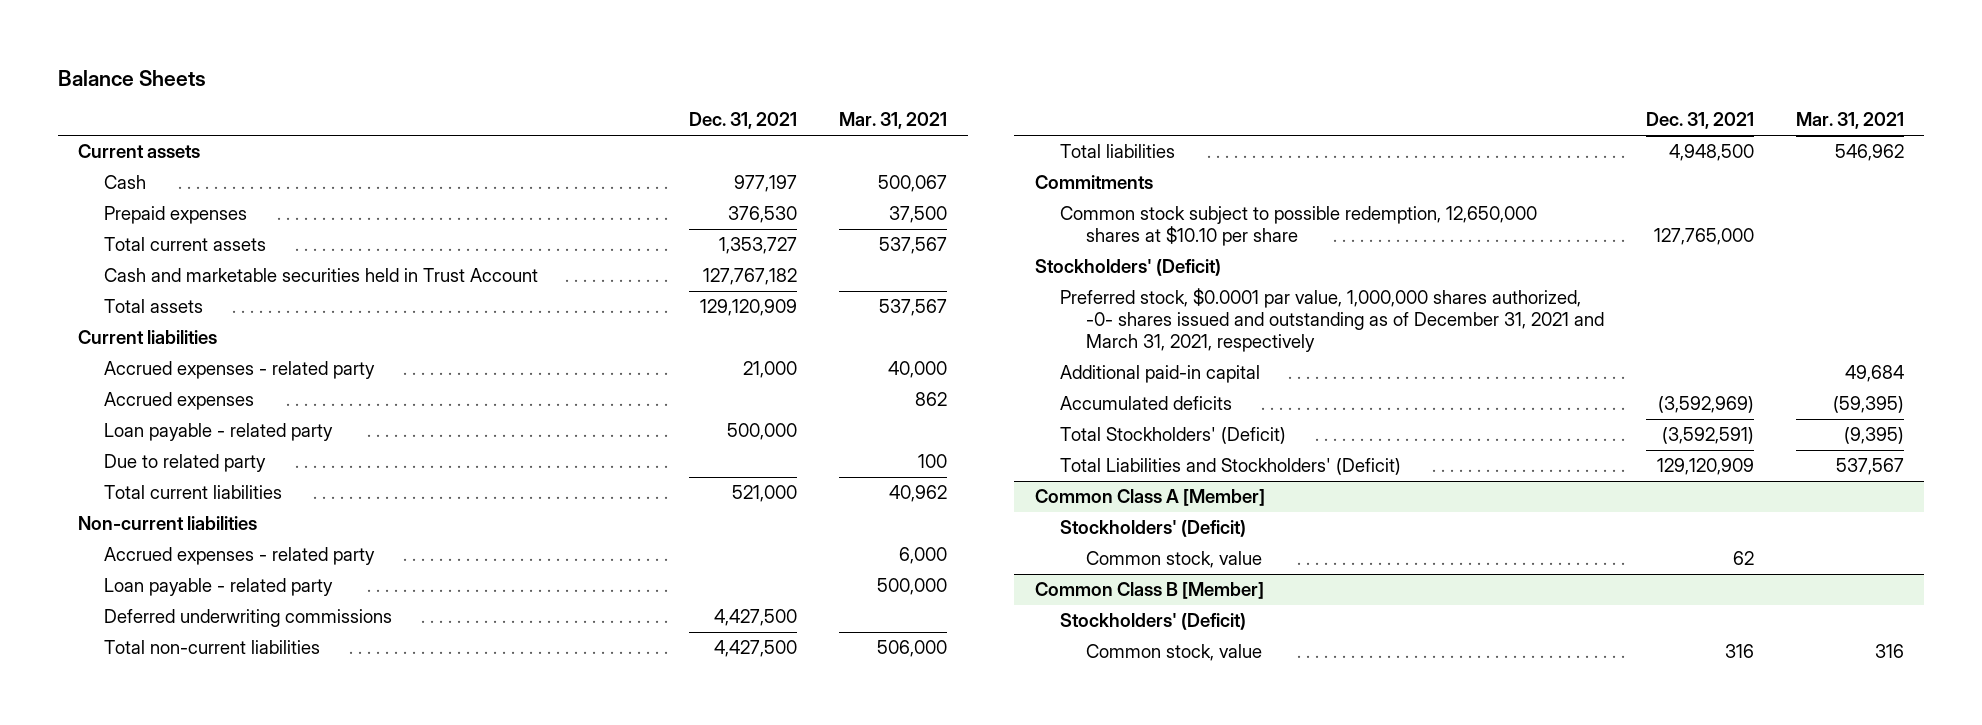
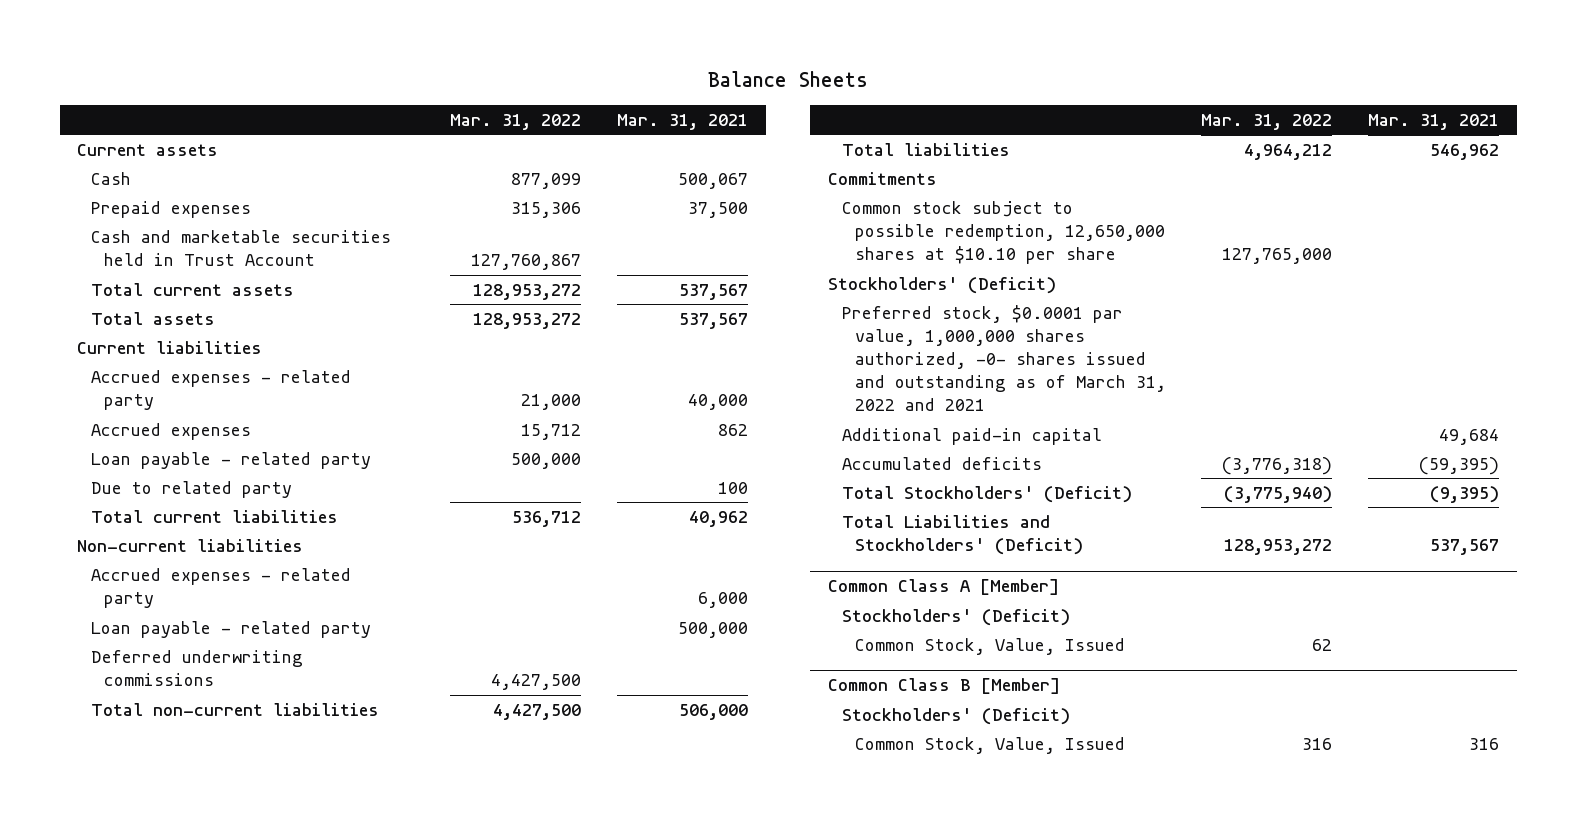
[689,112,798,130] Dec. 31, 2021 -> none
none -> [450,113,582,130] Mar. 31, 2022
[103,237,266,252] Total current assets -> [90,282,294,296] Total current assets
[1060,288,1604,352] Preferred stock, $0.0001 par value, 1,000,000 shares authorized, -0- shares issued and outstanding as of December 31, 2021 and March 31, 2021, respectively -> [841,304,1166,412] Preferred stock, $0.0001 par value, 1,000,000 shares authorized, -0- shares issued and outstanding as of March 31, 2022 and 2021
[1085,551,1262,569] Common stock, value -> [854,637,1125,655] Common Stock, Value, Issued
[1085,644,1262,662] Common stock, value -> [854,736,1125,754] Common Stock, Value, Issued

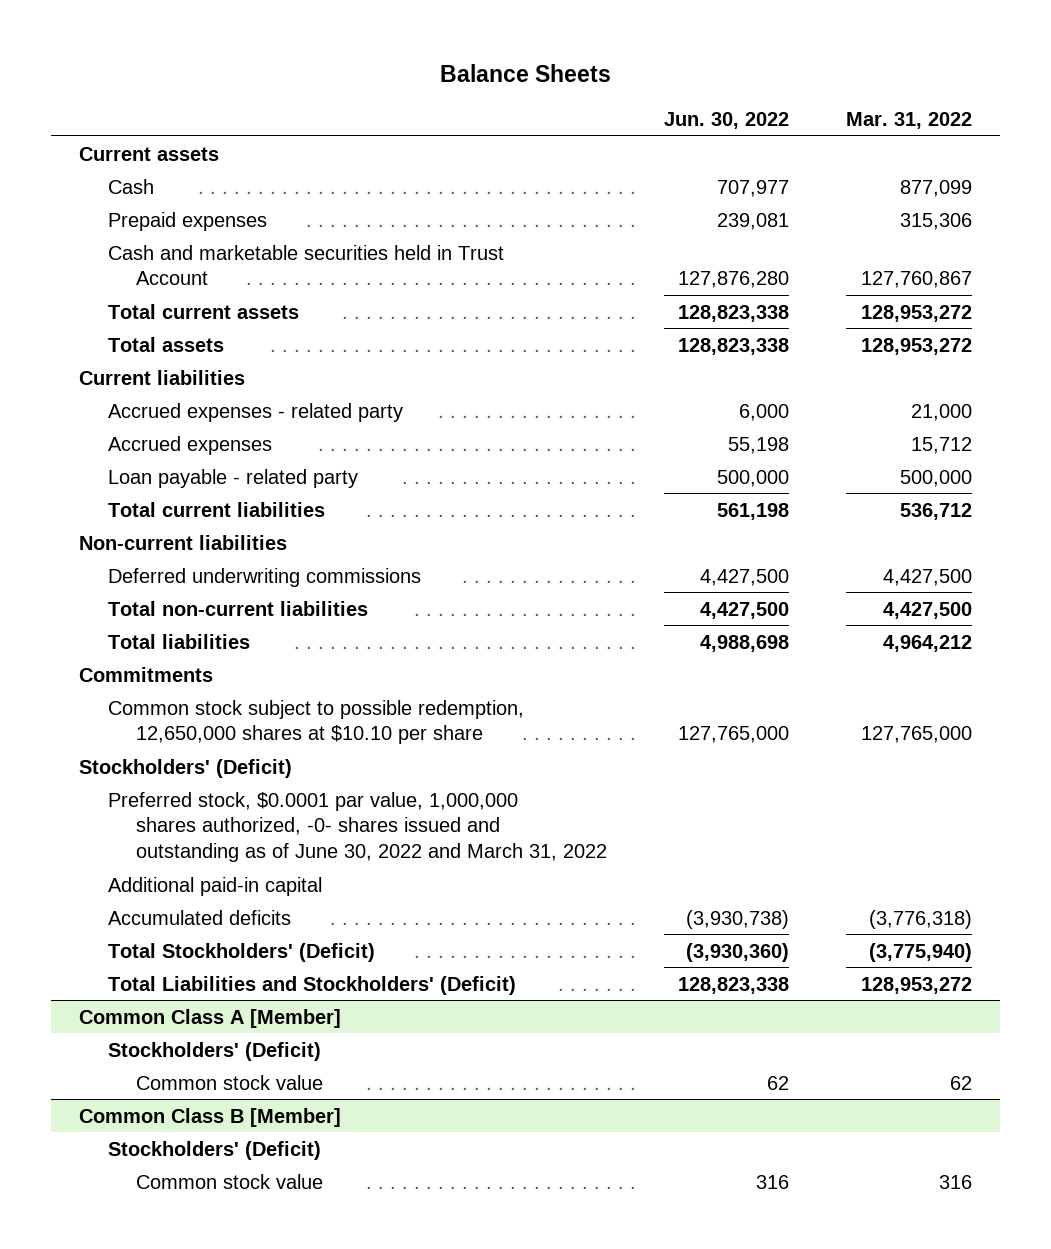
[617,113,749,130] Mar. 31, 2021 -> none
none -> [664,112,790,130] Jun. 30, 2022
[90,480,292,498] Due to related party -> none
[90,567,351,609] Accrued expenses - related party -> none
[90,620,371,638] Loan payable - related party -> none
[841,304,1166,412] Preferred stock, $0.0001 par value, 1,000,000 shares authorized, -0- shares issued and outstanding as of March 31, 2022 and 2021 -> [107,791,608,863] Preferred stock, $0.0001 par value, 1,000,000 shares authorized, -0- shares issued and outstanding as of June 30, 2022 and March 31, 2022
[854,637,1125,655] Common Stock, Value, Issued -> [136,1074,324,1090] Common stock value
[854,736,1125,754] Common Stock, Value, Issued -> [136,1173,324,1189] Common stock value

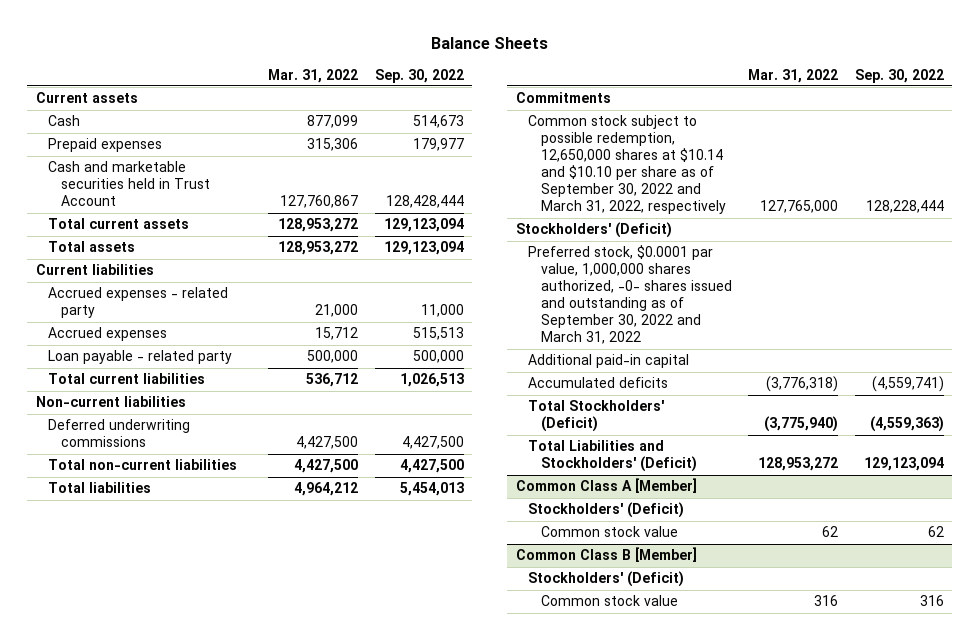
[664,112,790,130] Jun. 30, 2022 -> none
none -> [374,68,464,83] Sep. 30, 2022
[107,699,524,745] Common stock subject to possible redemption, 12,650,000 shares at $10.10 per share -> [528,115,726,215] Common stock subject to possible redemption, 12,650,000 shares at $10.14 and $10.10 per share as of September 30, 2022 and March 31, 2022, respectively
[107,791,608,863] Preferred stock, $0.0001 par value, 1,000,000 shares authorized, -0- shares issued and outstanding as of June 30, 2022 and March 31, 2022 -> [528,245,732,345] Preferred stock, $0.0001 par value, 1,000,000 shares authorized, -0- shares issued and outstanding as of September 30, 2022 and March 31, 2022

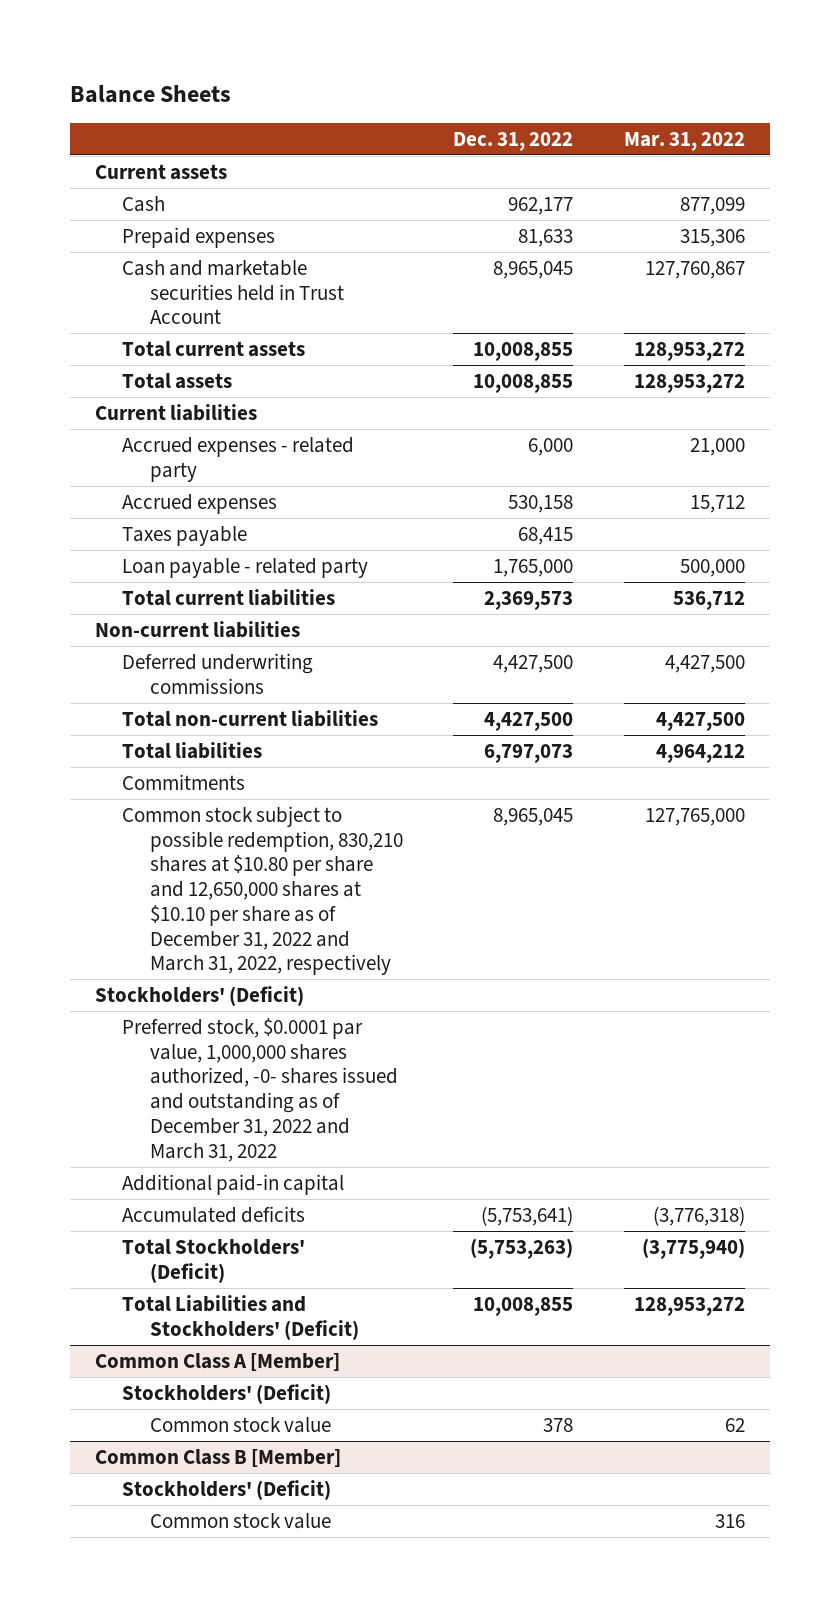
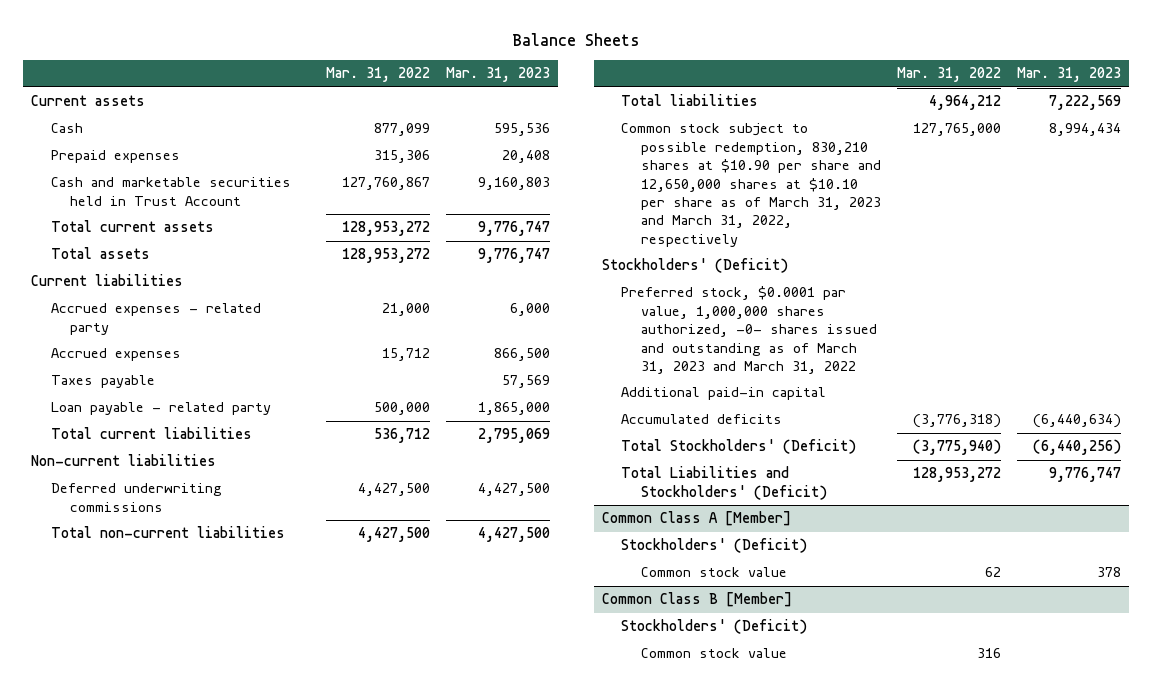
[453,131,574,151] Dec. 31, 2022 -> none
none -> [445,67,550,83] Mar. 31, 2023
[122,773,246,790] Commitments -> none
[122,805,403,976] Common stock subject to possible redemption, 830,210 shares at $10.80 per share and 12,650,000 shares at $10.10 per share as of December 31, 2022 and March 31, 2022, respectively -> [621,123,881,247] Common stock subject to possible redemption, 830,210 shares at $10.90 per share and 12,650,000 shares at $10.10 per share as of March 31, 2023 and March 31, 2022, respectively
[122,1017,398,1162] Preferred stock, $0.0001 par value, 1,000,000 shares authorized, -0- shares issued and outstanding as of December 31, 2022 and March 31, 2022 -> [621,286,877,374] Preferred stock, $0.0001 par value, 1,000,000 shares authorized, -0- shares issued and outstanding as of March 31, 2023 and March 31, 2022

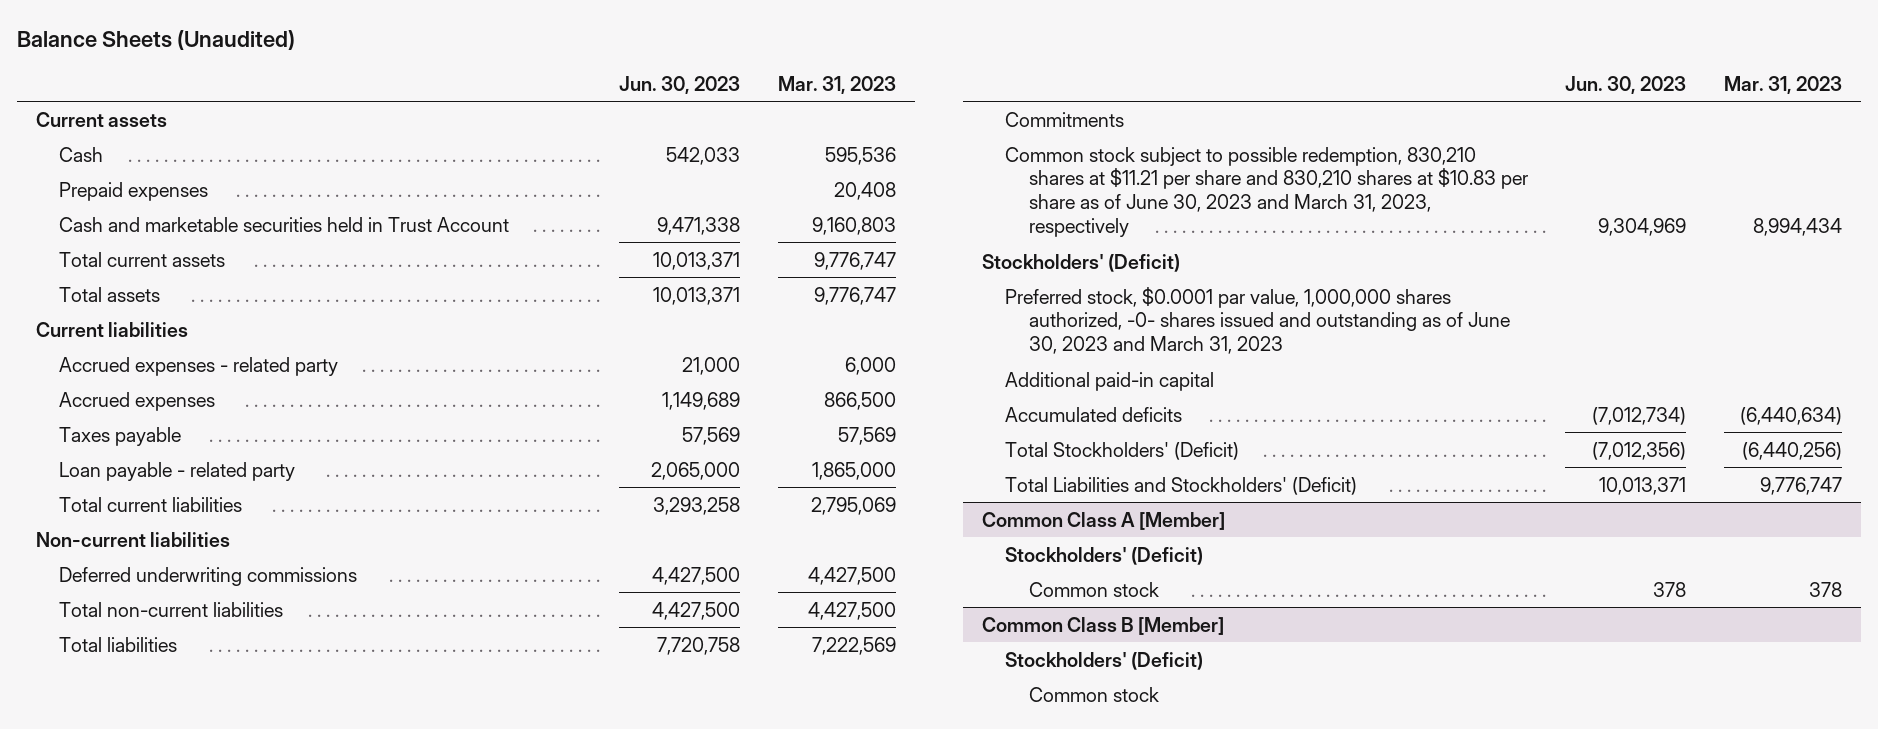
[511,32,640,46] Balance Sheets -> [17,30,296,51] Balance Sheets (Unaudited)
[325,67,430,83] Mar. 31, 2022 -> none
none -> [619,75,741,94] Jun. 30, 2023
none -> [1005,111,1125,127] Commitments
[621,123,881,247] Common stock subject to possible redemption, 830,210 shares at $10.90 per share and 12,650,000 shares at $10.10 per share as of March 31, 2023 and March 31, 2022, respectively -> [1005,146,1528,238] Common stock subject to possible redemption, 830,210 shares at $11.21 per share and 830,210 shares at $10.83 per share as of June 30, 2023 and March 31, 2023, respectively
[621,286,877,374] Preferred stock, $0.0001 par value, 1,000,000 shares authorized, -0- shares issued and outstanding as of March 31, 2023 and March 31, 2022 -> [1005,286,1510,355] Preferred stock, $0.0001 par value, 1,000,000 shares authorized, -0- shares issued and outstanding as of June 30, 2023 and March 31, 2023
[640,567,787,578] Common stock value -> [1028,581,1159,597] Common stock
[640,648,787,659] Common stock value -> [1028,686,1159,702] Common stock

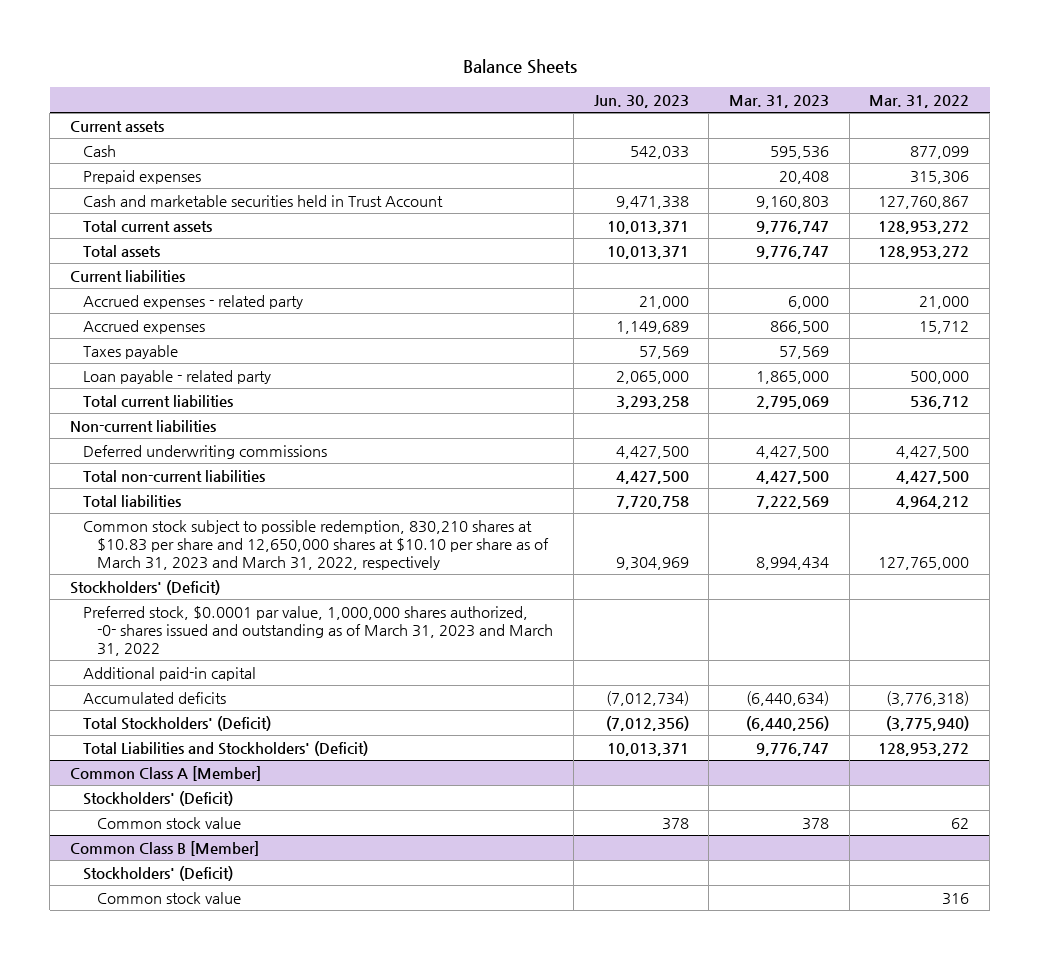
[17,30,296,51] Balance Sheets (Unaudited) -> [462,59,577,75] Balance Sheets
none -> [869,94,970,108] Mar. 31, 2022
[1005,111,1125,127] Commitments -> none
[1005,146,1528,238] Common stock subject to possible redemption, 830,210 shares at $11.21 per share and 830,210 shares at $10.83 per share as of June 30, 2023 and March 31, 2023, respectively -> [83,519,550,570] Common stock subject to possible redemption, 830,210 shares at $10.83 per share and 12,650,000 shares at $10.10 per share as of March 31, 2023 and March 31, 2022, respectively
[1005,286,1510,355] Preferred stock, $0.0001 par value, 1,000,000 shares authorized, -0- shares issued and outstanding as of June 30, 2023 and March 31, 2023 -> [83,605,554,656] Preferred stock, $0.0001 par value, 1,000,000 shares authorized, -0- shares issued and outstanding as of March 31, 2023 and March 31, 2022
[1028,581,1159,597] Common stock -> [97,816,242,829] Common stock value
[1028,686,1159,702] Common stock -> [97,891,242,904] Common stock value

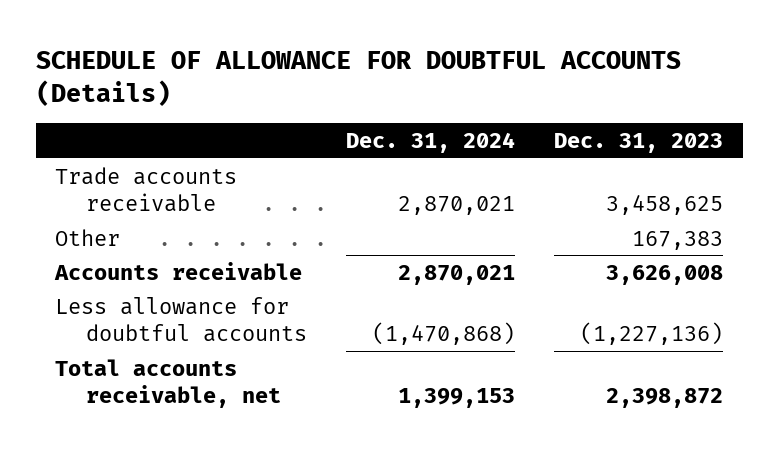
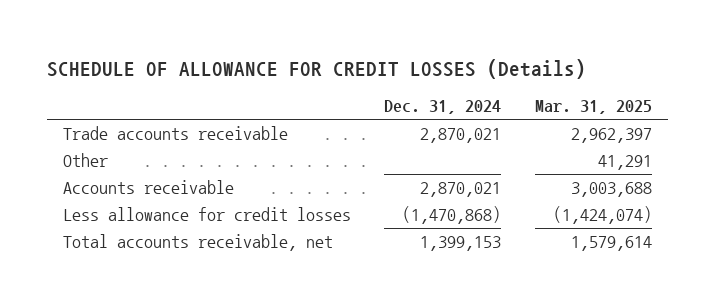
[35,50,681,107] SCHEDULE OF ALLOWANCE FOR DOUBTFUL ACCOUNTS (Details) -> [46,58,586,79] SCHEDULE OF ALLOWANCE FOR CREDIT LOSSES (Details)
[554,133,724,154] Dec. 31, 2023 -> none
none -> [534,100,652,115] Mar. 31, 2025
[55,296,308,343] Less allowance for doubtful accounts -> [63,207,352,222] Less allowance for credit losses

